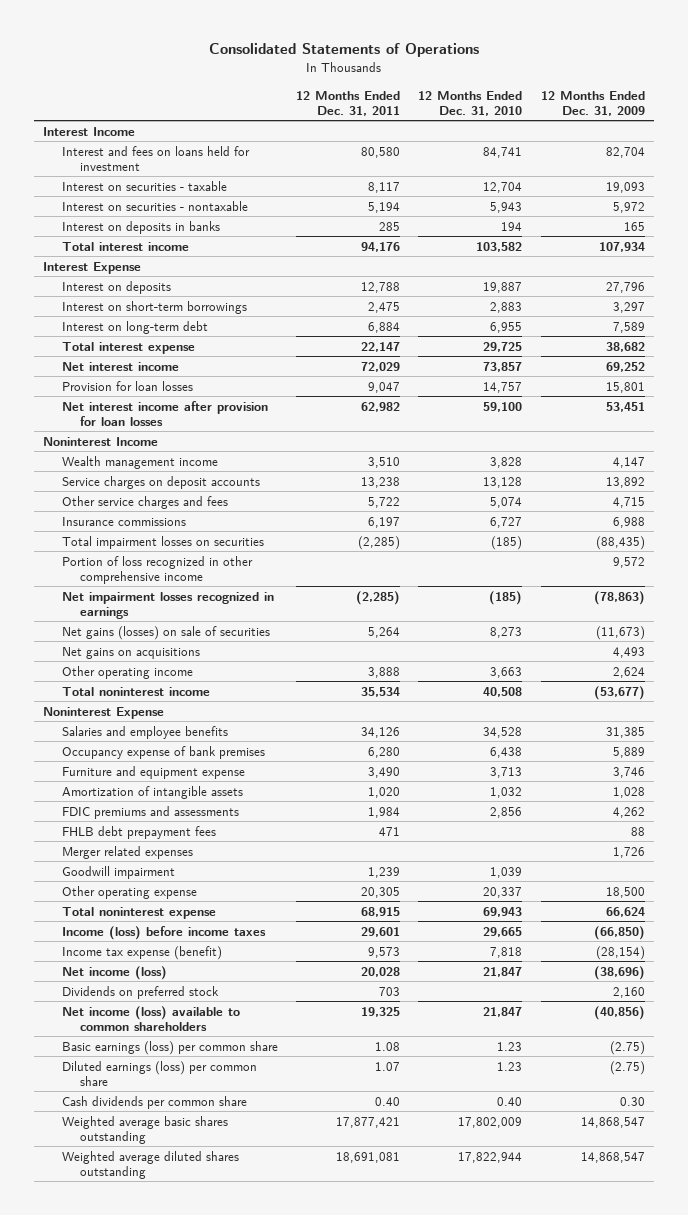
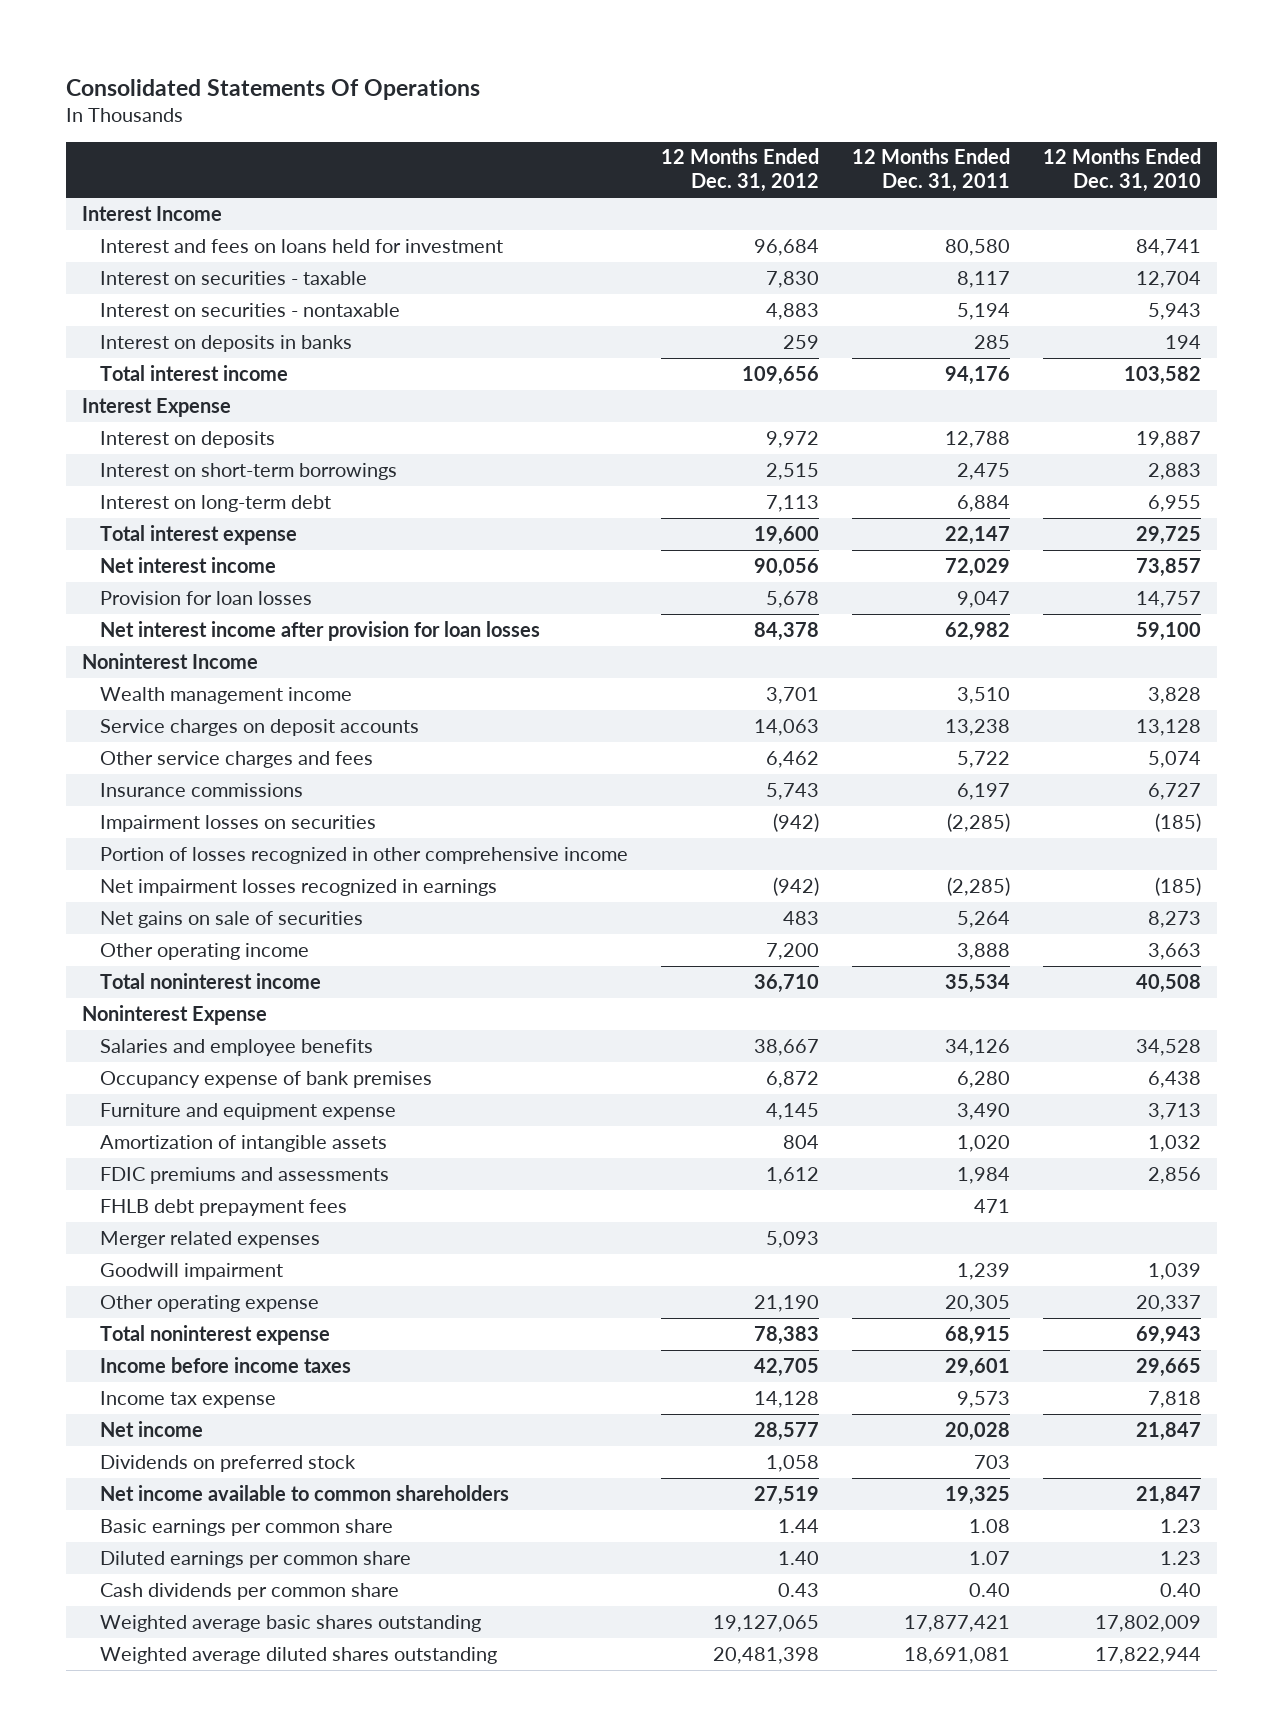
[208,43,479,58] Consolidated Statements of Operations -> [65,79,480,101] Consolidated Statements Of Operations
[540,90,645,117] 12 Months Ended Dec. 31, 2009 -> none
none -> [661,148,820,193] 12 Months Ended Dec. 31, 2012
[61,535,264,549] Total impairment losses on securities -> [100,814,377,832] Impairment losses on securities
[61,555,253,584] Portion of loss recognized in other comprehensive income -> [100,846,629,864] Portion of losses recognized in other comprehensive income
[61,646,200,659] Net gains on acquisitions -> none
[61,625,270,640] Net gains (losses) on sale of securities -> [100,910,364,928] Net gains on sale of securities
[61,925,266,940] Income (loss) before income taxes -> [100,1356,352,1373] Income before income taxes
[61,945,222,960] Income tax expense (benefit) -> [100,1390,277,1408] Income tax expense
[61,965,167,980] Net income (loss) -> [100,1420,204,1437] Net income
[61,1005,240,1031] Net income (loss) available to common shareholders -> [100,1484,510,1501] Net income available to common shareholders
[61,1040,278,1055] Basic earnings (loss) per common share -> [100,1518,394,1536] Basic earnings per common share
[61,1060,257,1086] Diluted earnings (loss) per common share -> [100,1550,412,1568] Diluted earnings per common share

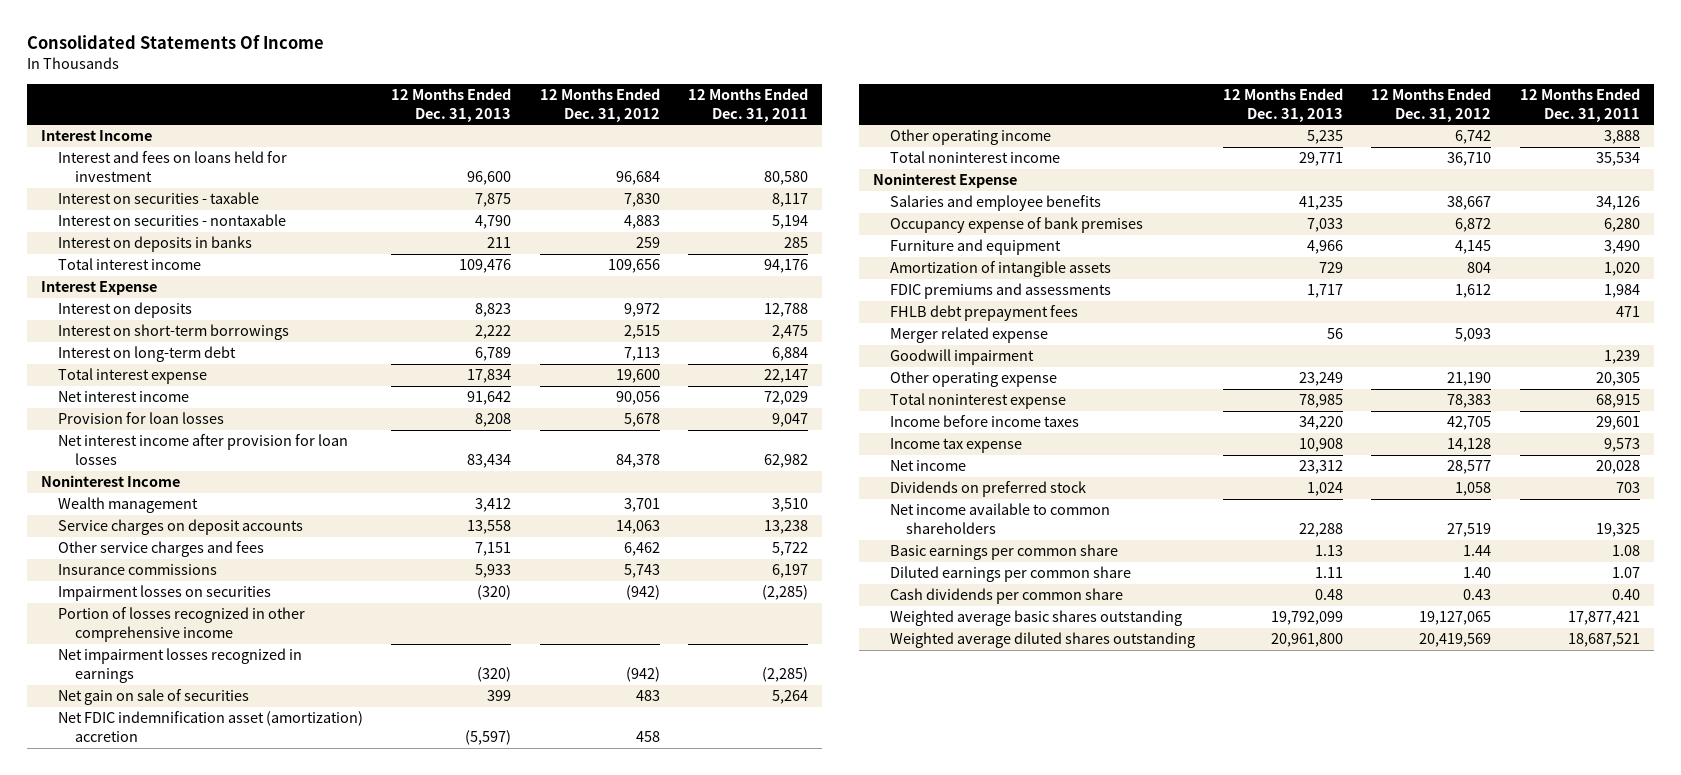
[65,79,480,101] Consolidated Statements Of Operations -> [26,35,324,50] Consolidated Statements Of Income
[1042,148,1201,193] 12 Months Ended Dec. 31, 2010 -> none
none -> [391,88,512,122] 12 Months Ended Dec. 31, 2013
[100,686,353,704] Wealth management income -> [57,497,198,514] Wealth management
[100,910,364,928] Net gains on sale of securities -> [57,689,249,706] Net gain on sale of securities
none -> [57,711,363,743] Net FDIC indemnification asset (amortization) accretion
[766,942,820,960] 7,200 -> [1455,130,1492,145] 6,742
[100,1102,397,1120] Furniture and equipment expense -> [889,239,1061,256] Furniture and equipment
[100,1230,321,1248] Merger related expenses -> [889,327,1048,344] Merger related expense
[713,1646,820,1664] 20,481,398 -> [1419,633,1492,648] 20,419,569
[904,1646,1011,1664] 18,691,081 -> [1567,633,1640,648] 18,687,521

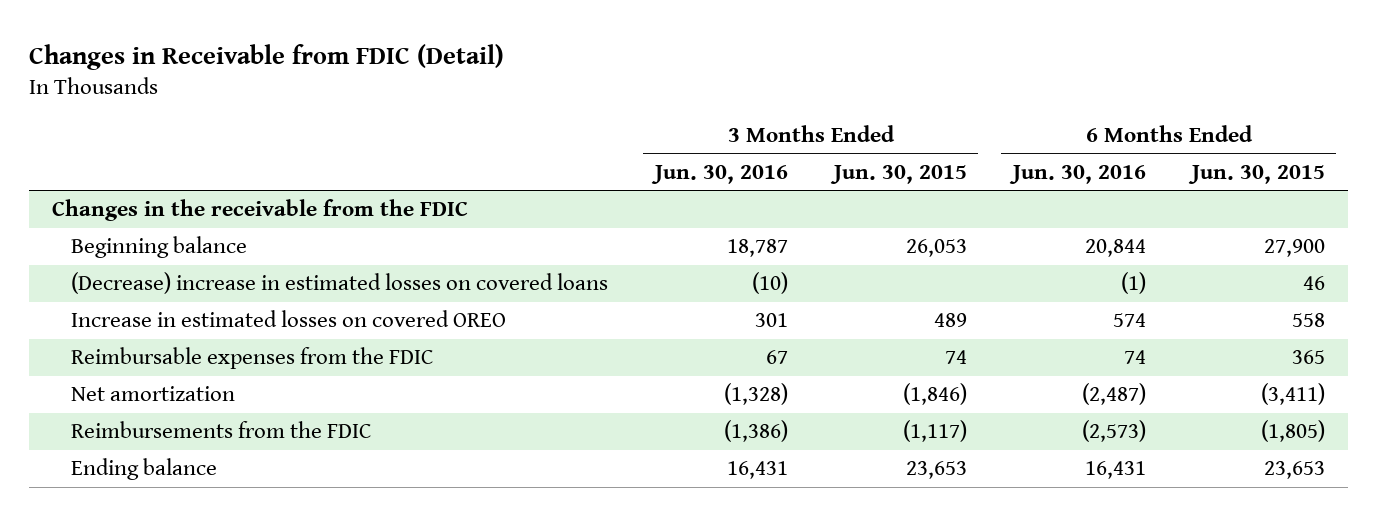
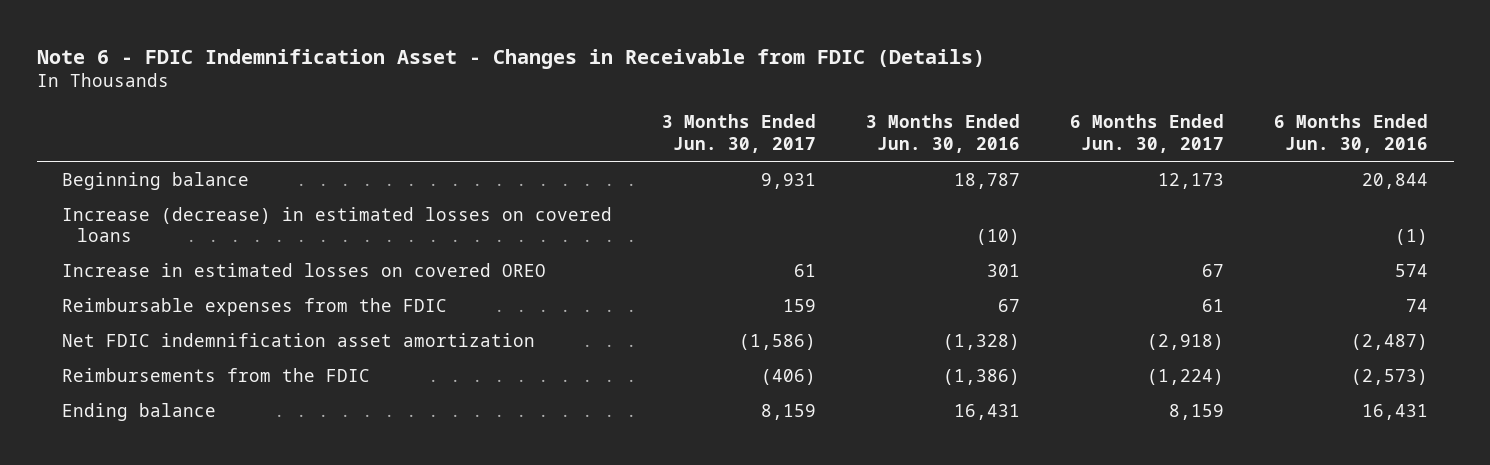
[28,43,504,70] Changes in Receivable from FDIC (Detail) -> [36,48,985,69] Note 6 - FDIC Indemnification Asset - Changes in Receivable from FDIC (Details)
[829,164,967,184] Jun. 30, 2015 -> none
[1187,164,1325,184] Jun. 30, 2015 -> none
none -> [661,114,816,154] 3 Months Ended Jun. 30, 2017
none -> [1070,114,1225,154] 6 Months Ended Jun. 30, 2017
[51,199,468,222] Changes in the receivable from the FDIC -> none
[71,272,609,295] (Decrease) increase in estimated losses on covered loans -> [61,206,612,243] Increase (decrease) in estimated losses on covered loans
[71,386,236,402] Net amortization -> [61,332,535,347] Net FDIC indemnification asset amortization

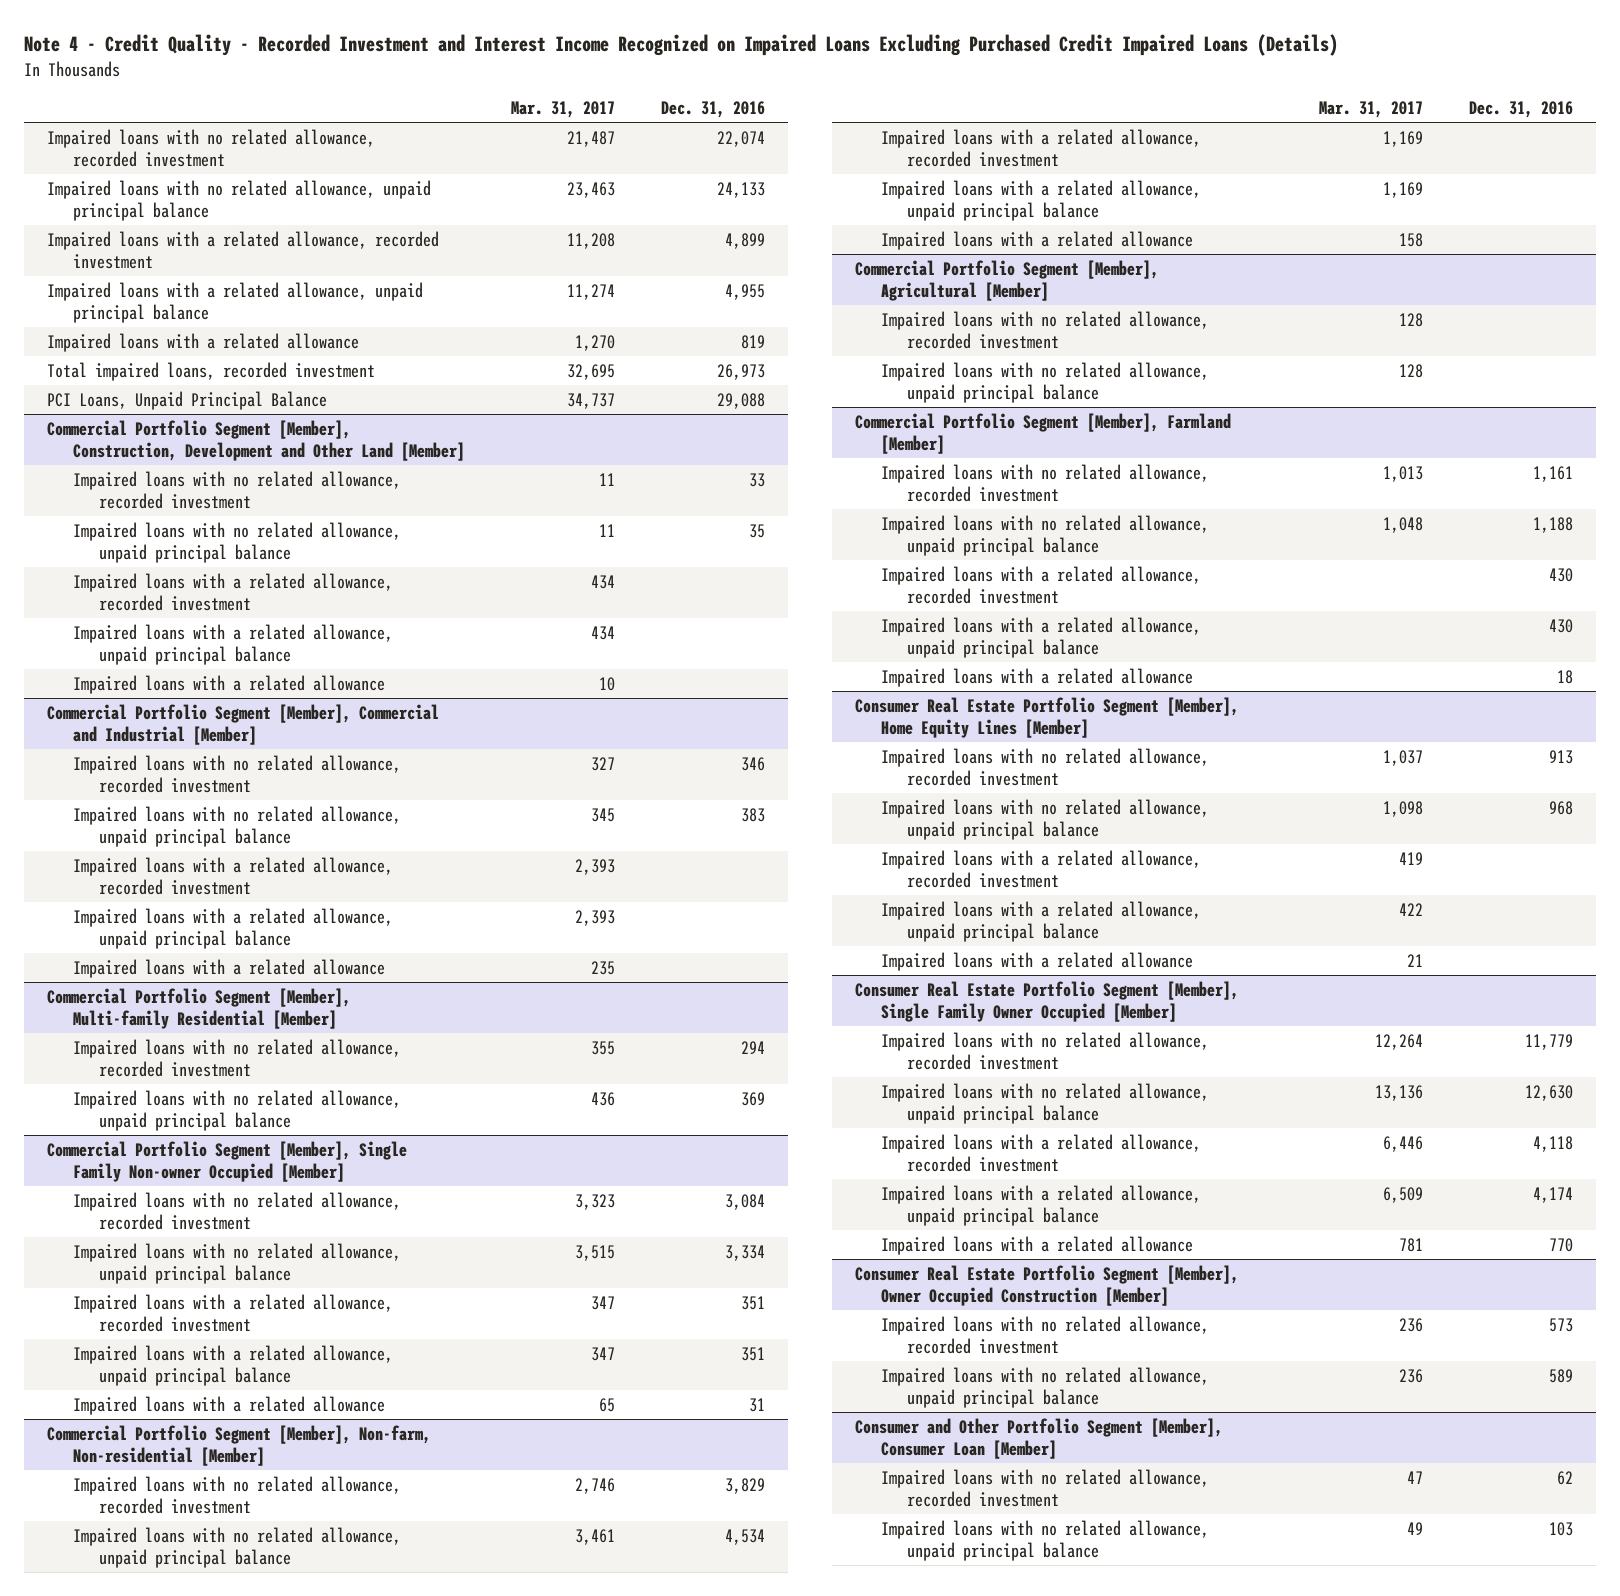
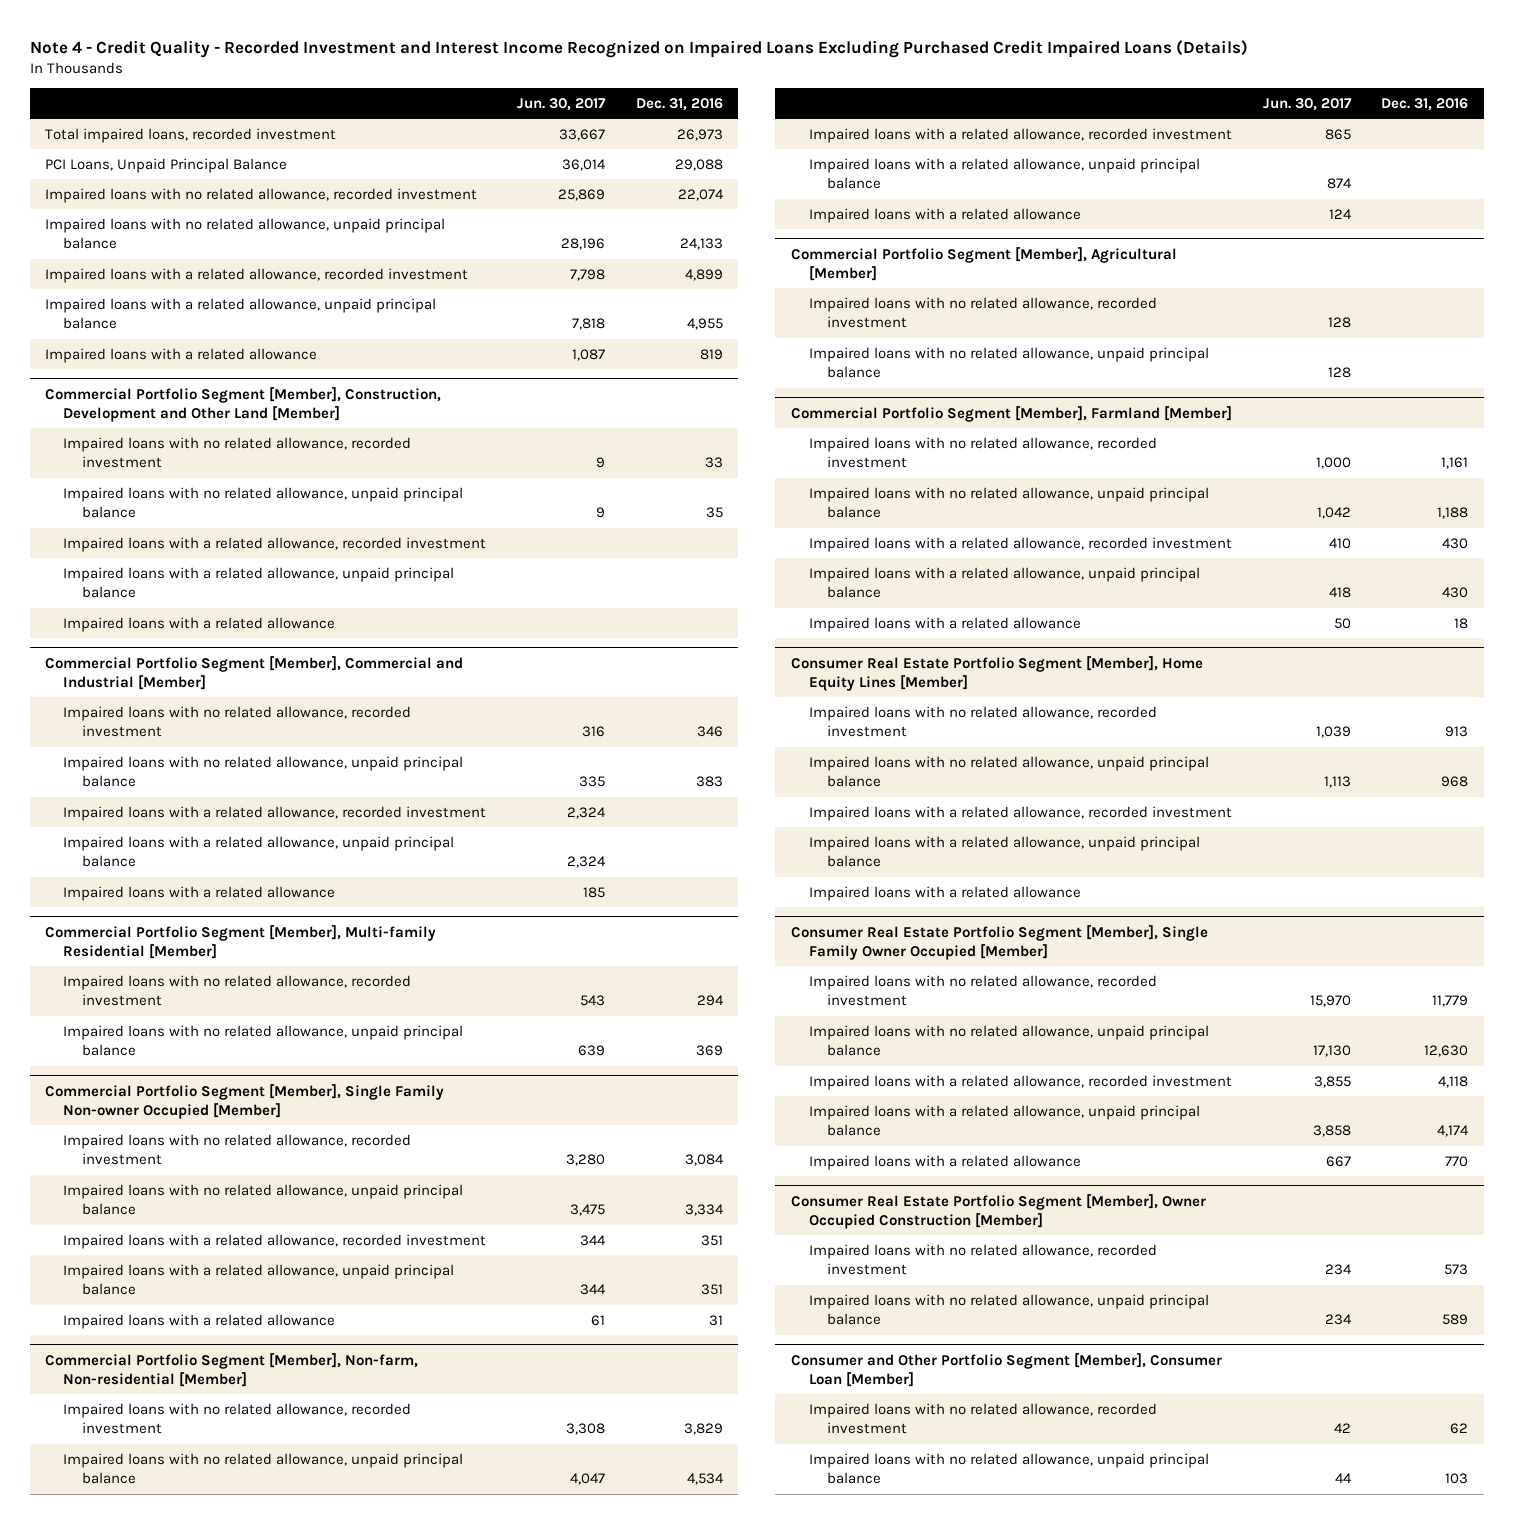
[510,101,615,119] Mar. 31, 2017 -> none
none -> [516,97,606,111] Jun. 30, 2017
[46,361,375,381] Total impaired loans, recorded investment -> [44,127,336,143] Total impaired loans, recorded investment
[46,390,327,410] PCI Loans, Unpaid Principal Balance -> [44,157,287,173] PCI Loans, Unpaid Principal Balance

